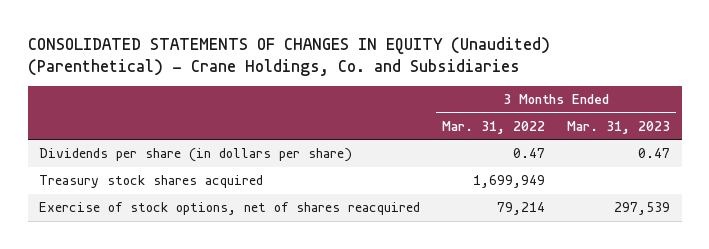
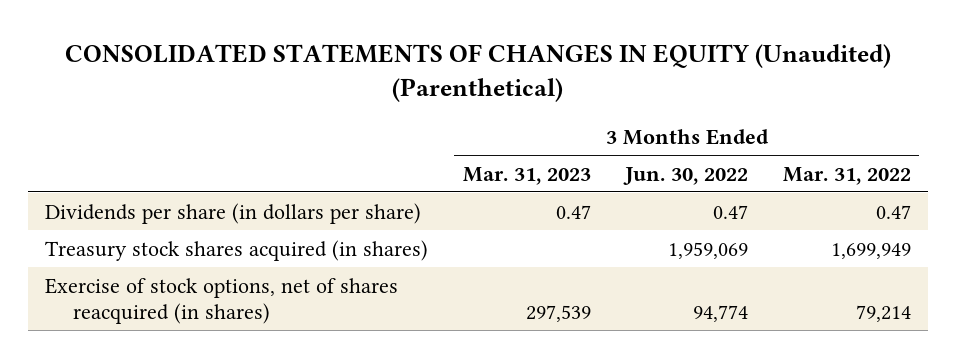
[27,36,550,76] CONSOLIDATED STATEMENTS OF CHANGES IN EQUITY (Unaudited) (Parenthetical) - Crane Holdings, Co. and Subsidiaries -> [64,44,891,103] CONSOLIDATED STATEMENTS OF CHANGES IN EQUITY (Unaudited) (Parenthetical)
none -> [623,166,749,185] Jun. 30, 2022
[38,175,263,189] Treasury stock shares acquired -> [45,239,429,261] Treasury stock shares acquired (in shares)
[38,202,420,216] Exercise of stock options, net of shares reacquired -> [45,277,399,325] Exercise of stock options, net of shares reacquired (in shares)

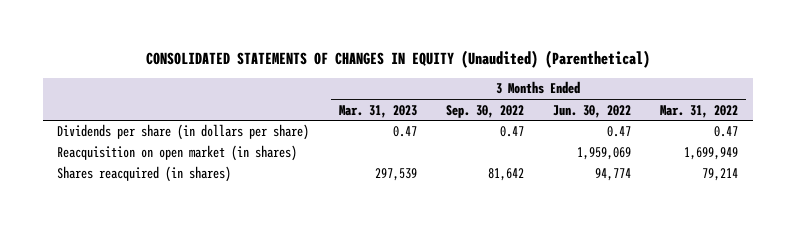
none -> [445,104,524,118] Sep. 30, 2022
[45,239,429,261] Treasury stock shares acquired (in shares) -> [57,145,298,162] Reacquisition on open market (in shares)
[45,277,399,325] Exercise of stock options, net of shares reacquired (in shares) -> [57,166,232,183] Shares reacquired (in shares)

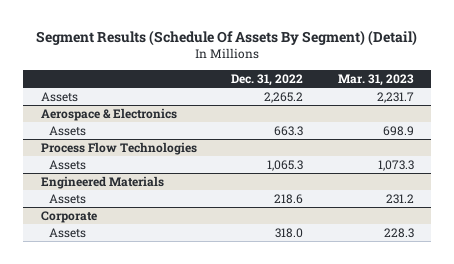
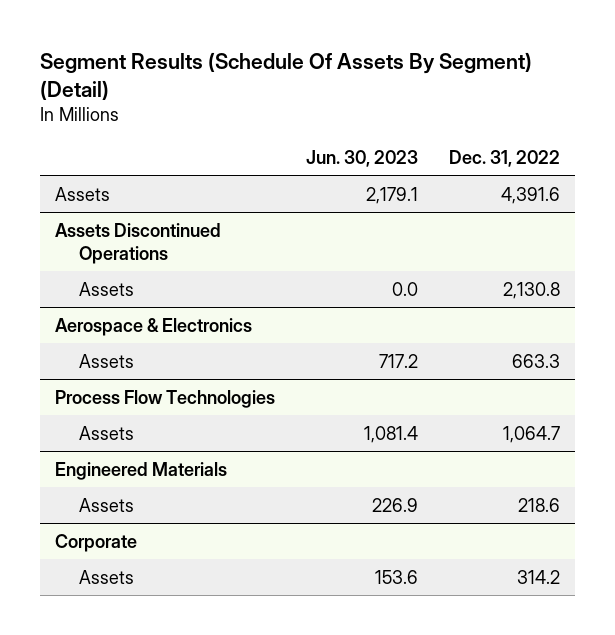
[337,74,414,87] Mar. 31, 2023 -> none
none -> [306,150,419,168] Jun. 30, 2023
[264,91,304,103] 2,265.2 -> [500,186,560,204] 4,391.6
none -> [55,222,222,265] Assets Discontinued Operations
none -> [79,281,135,296] Assets
[267,159,304,171] 1,065.3 -> [502,425,560,443] 1,064.7
[275,227,304,238] 318.0 -> [516,569,560,584] 314.2

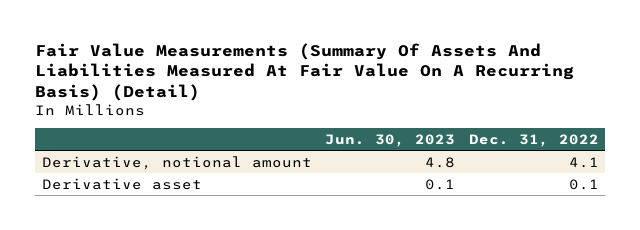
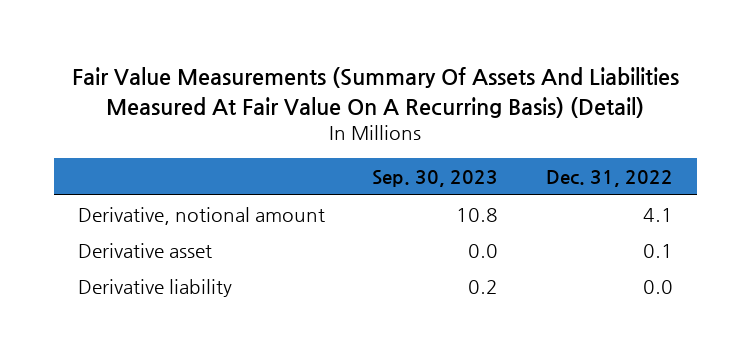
[325,133,456,147] Jun. 30, 2023 -> none
none -> [372,170,499,188] Sep. 30, 2023
none -> [78,278,233,297] Derivative liability

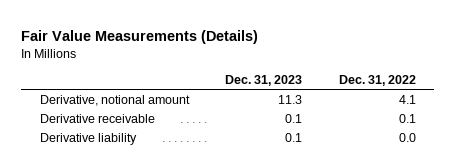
[72,66,680,118] Fair Value Measurements (Summary Of Assets And Liabilities Measured At Fair Value On A Recurring Basis) (Detail) -> [21,29,259,44] Fair Value Measurements (Details)
[372,170,499,188] Sep. 30, 2023 -> none
none -> [225,75,303,87] Dec. 31, 2023
[78,242,213,258] Derivative asset -> [39,113,155,123] Derivative receivable

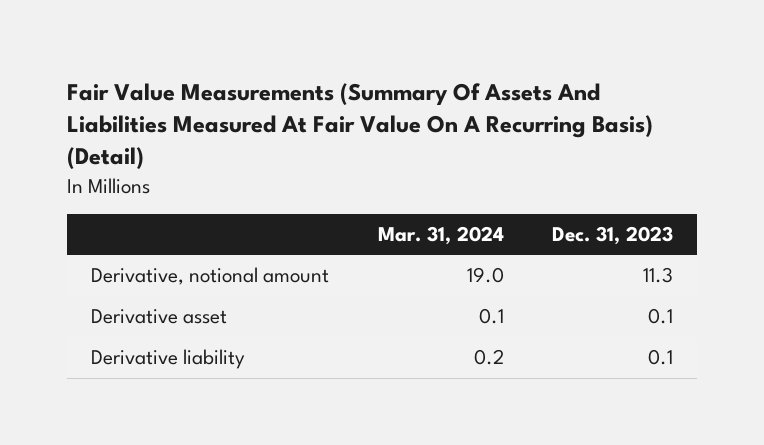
[21,29,259,44] Fair Value Measurements (Details) -> [67,82,654,170] Fair Value Measurements (Summary Of Assets And Liabilities Measured At Fair Value On A Recurring Basis) (Detail)
[339,75,417,87] Dec. 31, 2022 -> none
none -> [377,225,504,245] Mar. 31, 2024
[39,113,155,123] Derivative receivable -> [91,309,228,325] Derivative asset

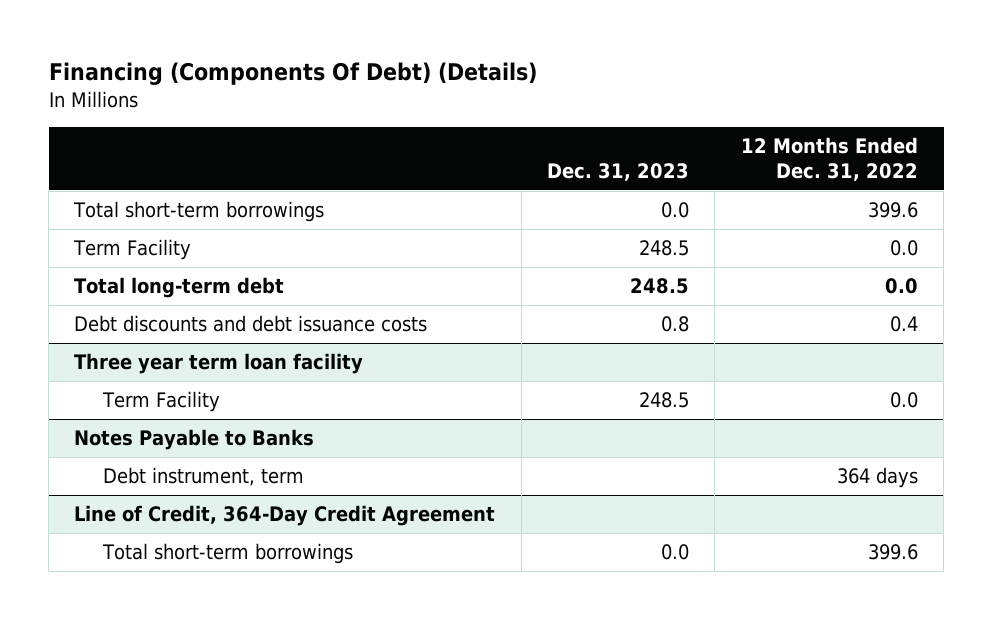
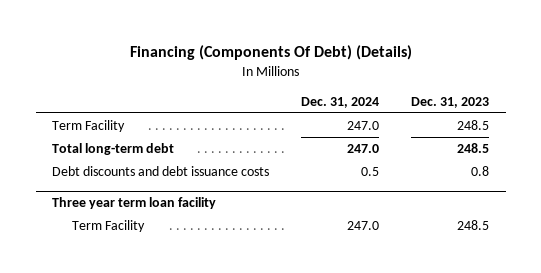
[740,136,918,182] 12 Months Ended Dec. 31, 2022 -> none
none -> [301,96,380,108] Dec. 31, 2024
[73,201,325,223] Total short-term borrowings -> none
[74,429,315,451] Notes Payable to Banks -> none
[102,467,304,487] Debt instrument, term -> none
[74,505,496,527] Line of Credit, 364-Day Credit Agreement -> none
[101,543,353,565] Total short-term borrowings -> none

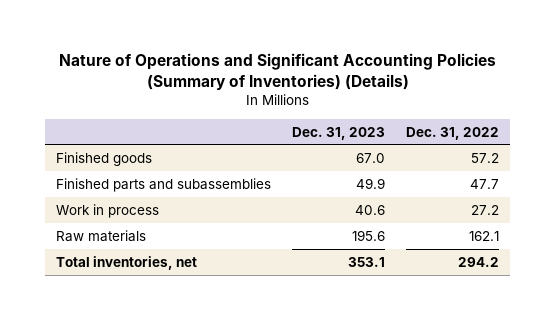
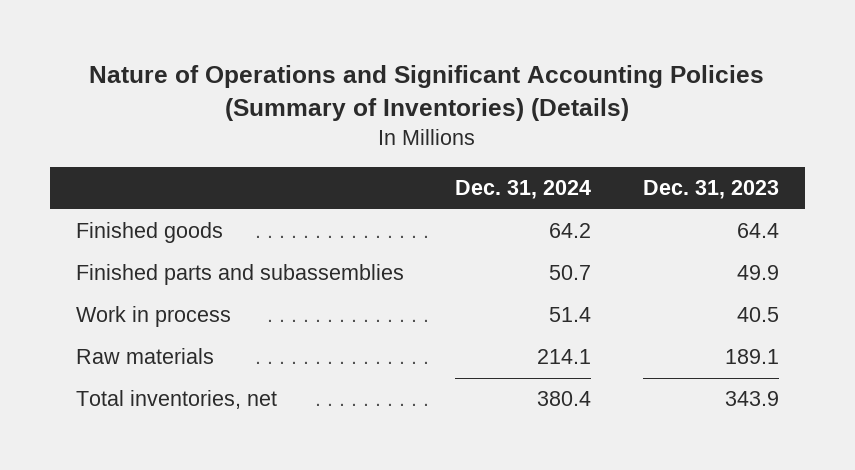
[406,126,500,140] Dec. 31, 2022 -> none
none -> [455,180,592,200] Dec. 31, 2024
[356,152,386,163] 67.0 -> [737,223,780,239] 64.4
[355,204,386,215] 40.6 -> [737,307,780,323] 40.5
[352,229,386,241] 195.6 -> [725,349,780,365] 189.1
[348,256,386,267] 353.1 -> [725,391,780,407] 343.9

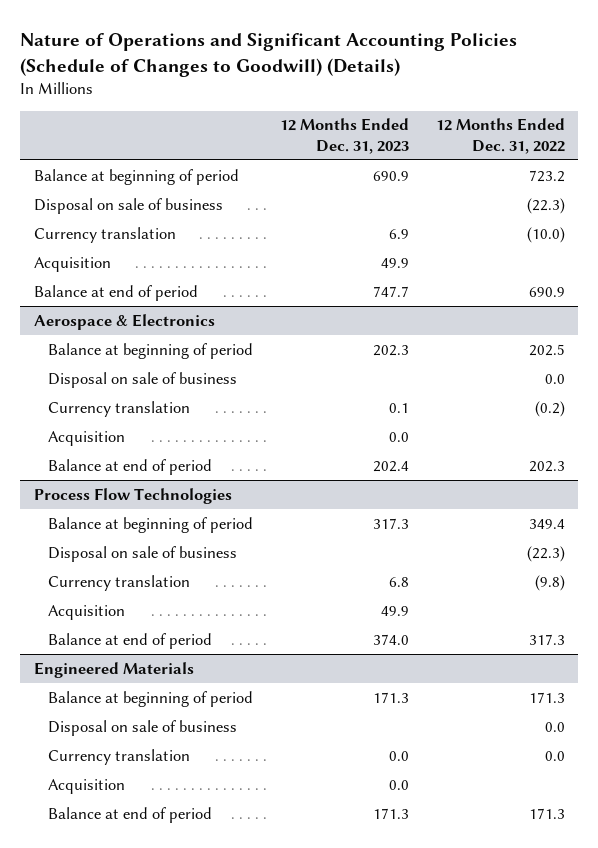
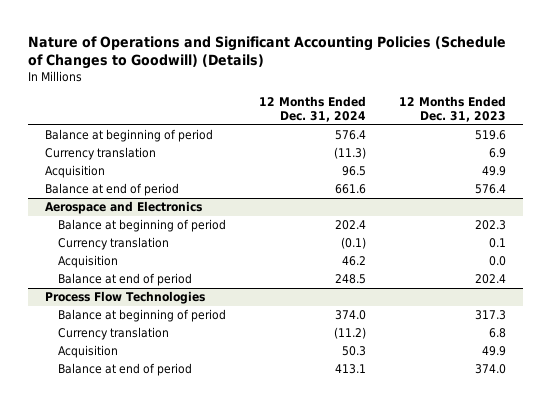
[435,118,565,154] 12 Months Ended Dec. 31, 2022 -> none
none -> [259,96,367,123] 12 Months Ended Dec. 31, 2024
[33,197,223,214] Disposal on sale of business -> none
[373,170,410,181] 690.9 -> [475,130,507,141] 519.6
[373,285,410,297] 747.7 -> [475,184,507,195] 576.4
[33,313,215,330] Aerospace & Electronics -> [44,201,202,215] Aerospace and Electronics
[48,371,238,388] Disposal on sale of business -> none
[48,545,238,562] Disposal on sale of business -> none
[33,661,194,678] Engineered Materials -> none
[48,690,254,707] Balance at beginning of period -> none
[48,719,238,736] Disposal on sale of business -> none
[48,748,191,765] Currency translation -> none
[48,778,126,794] Acquisition -> none
[48,806,213,823] Balance at end of period -> none

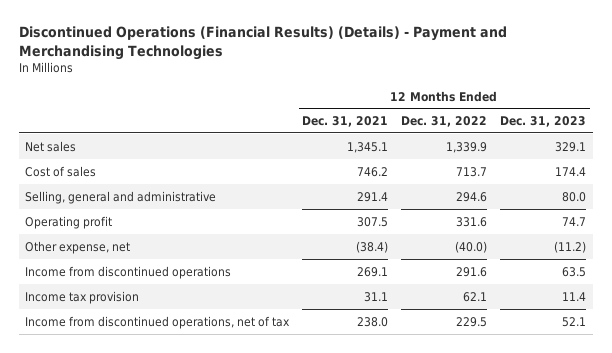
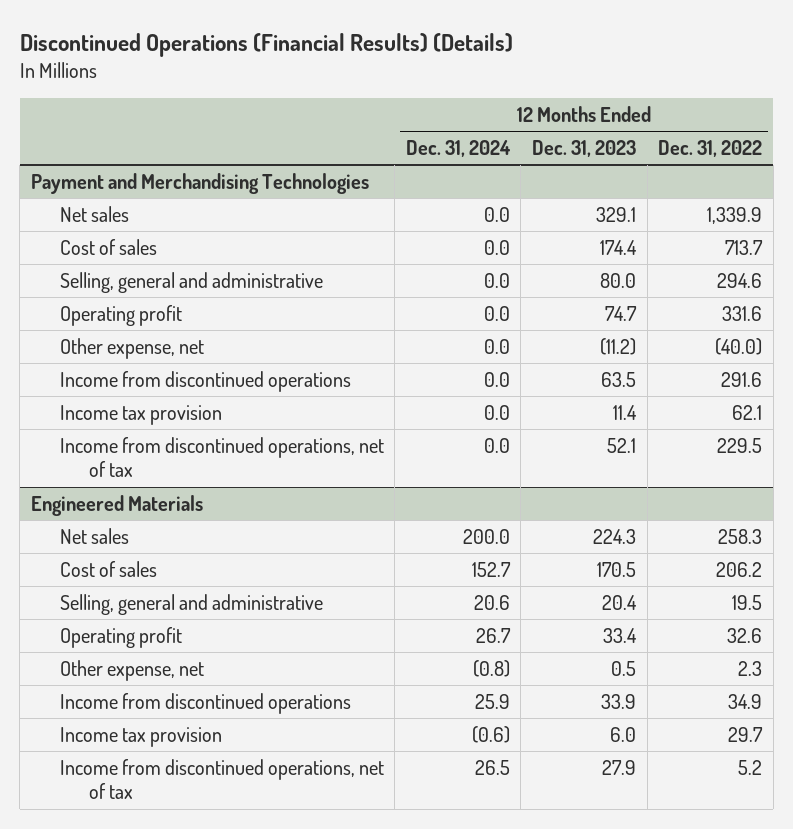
[18,26,507,60] Discontinued Operations (Financial Results) (Details) - Payment and Merchandising Technologies -> [19,32,513,57] Discontinued Operations (Financial Results) (Details)
[302,116,389,128] Dec. 31, 2021 -> none
none -> [405,139,511,157] Dec. 31, 2024
none -> [30,172,369,194] Payment and Merchandising Technologies
none -> [30,494,203,516] Engineered Materials
none -> [59,527,129,544] Net sales
none -> [59,560,157,577] Cost of sales
none -> [59,593,323,615] Selling, general and administrative
none -> [59,626,182,648] Operating profit
none -> [59,659,204,681] Other expense, net
none -> [59,692,351,714] Income from discontinued operations
none -> [59,726,222,747] Income tax provision
none -> [59,758,384,800] Income from discontinued operations, net of tax

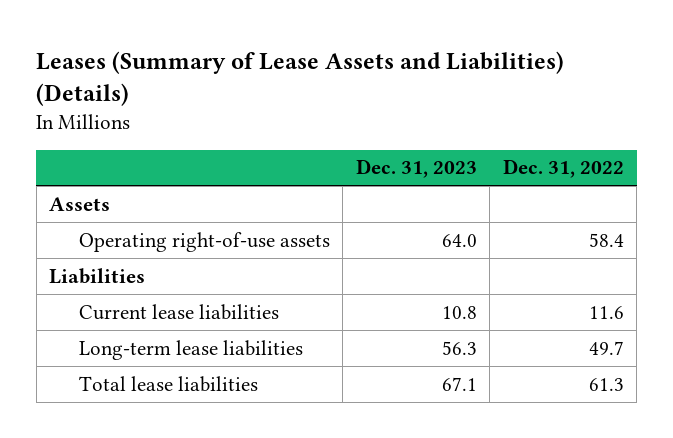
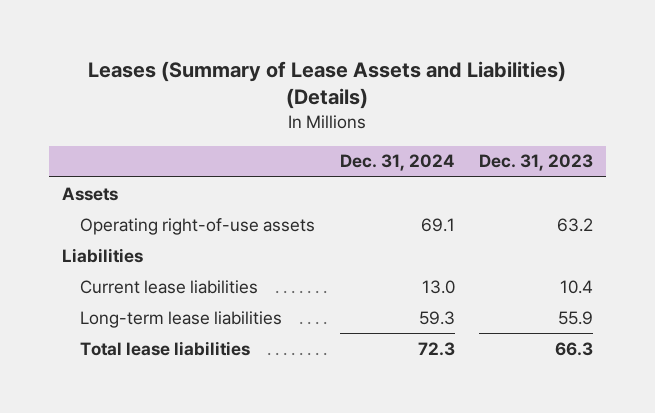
[502,159,624,179] Dec. 31, 2022 -> none
none -> [339,154,455,172] Dec. 31, 2024
[441,233,477,247] 64.0 -> [557,217,594,232] 63.2
[441,305,477,319] 10.8 -> [560,279,594,294] 10.4
[441,340,477,355] 56.3 -> [558,310,594,325] 55.9
[441,376,477,391] 67.1 -> [555,341,594,356] 66.3

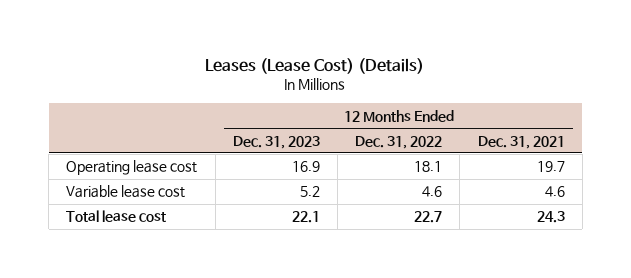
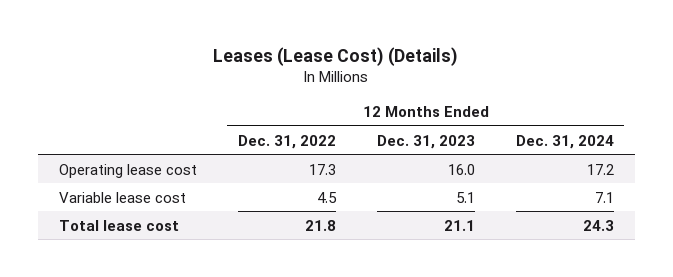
[477,135,565,149] Dec. 31, 2021 -> none
none -> [515,134,614,149] Dec. 31, 2024
[291,161,320,173] 16.9 -> [447,163,475,175] 16.0
[414,161,443,173] 18.1 -> [308,163,336,175] 17.3
[299,186,320,198] 5.2 -> [455,191,475,203] 5.1
[422,186,443,198] 4.6 -> [316,191,337,203] 4.5
[291,211,320,224] 22.1 -> [443,219,475,231] 21.1
[414,211,443,224] 22.7 -> [304,219,336,231] 21.8

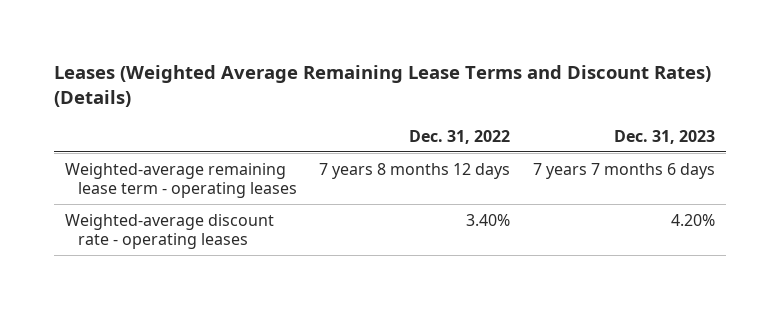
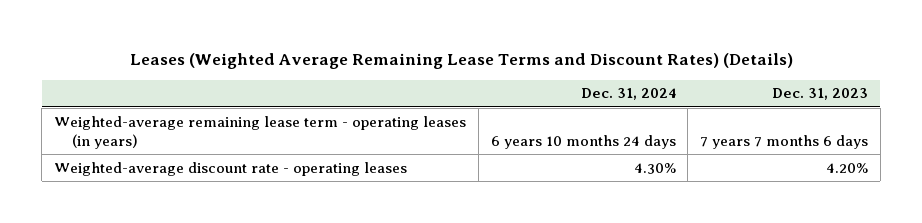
[409,129,511,144] Dec. 31, 2022 -> none
none -> [580,88,676,101] Dec. 31, 2024
[65,162,298,199] Weighted-average remaining lease term - operating leases -> [54,115,467,149] Weighted-average remaining lease term - operating leases (in years)

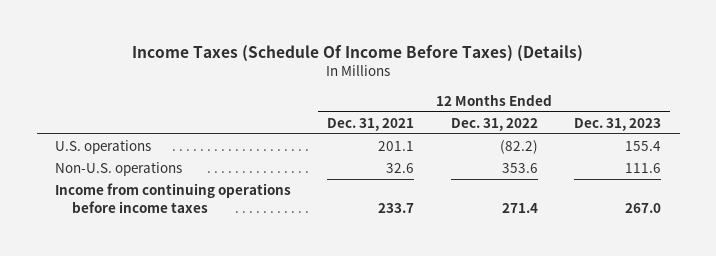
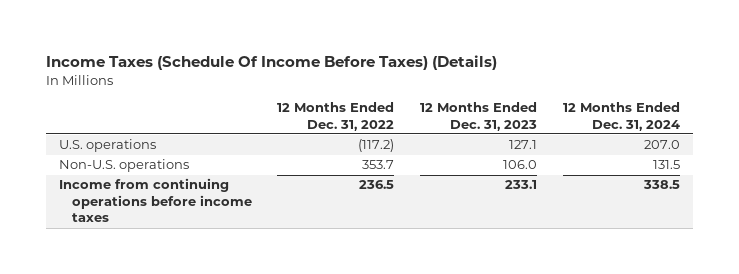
[327,117,415,131] Dec. 31, 2021 -> none
none -> [563,102,681,131] 12 Months Ended Dec. 31, 2024
[499,139,538,154] (82.2) -> [358,139,395,153] (117.2)
[625,140,662,151] 155.4 -> [509,140,538,150] 127.1
[501,162,538,173] 353.6 -> [362,160,395,170] 353.7
[625,162,662,173] 111.6 -> [503,160,538,170] 106.0
[501,202,538,213] 271.4 -> [359,180,395,190] 236.5
[625,202,662,213] 267.0 -> [505,180,538,190] 233.1

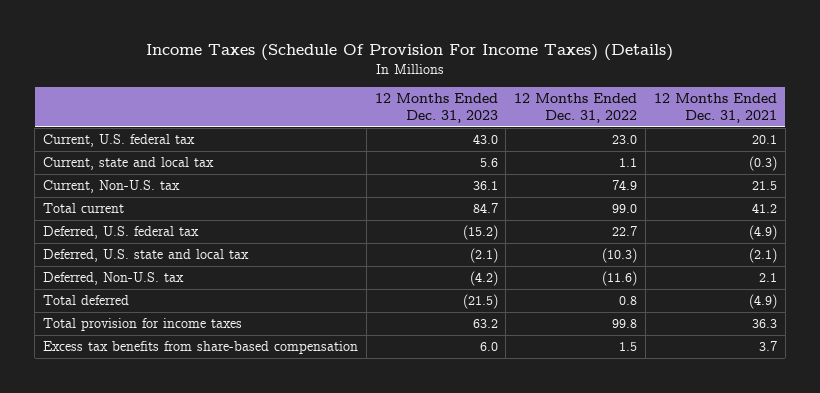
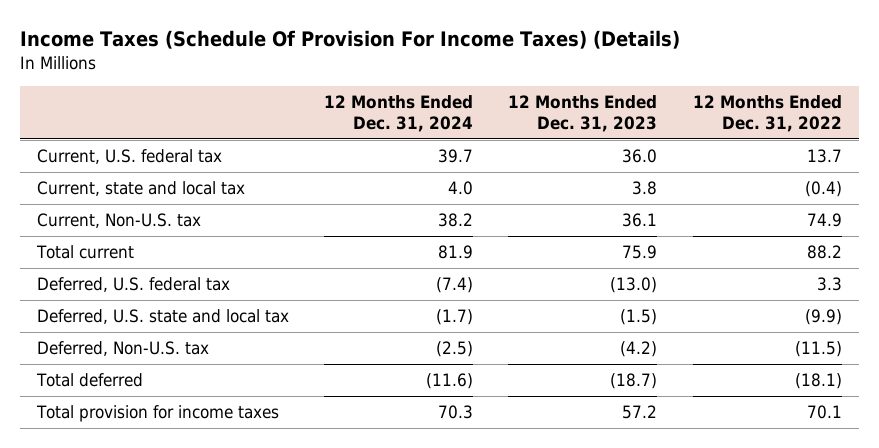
[653,92,777,123] 12 Months Ended Dec. 31, 2021 -> none
none -> [324,94,474,133] 12 Months Ended Dec. 31, 2024
[472,133,498,144] 43.0 -> [622,149,658,164] 36.0
[612,134,638,144] 23.0 -> [806,149,842,164] 13.7
[479,157,498,167] 5.6 -> [632,181,658,196] 3.8
[619,157,638,167] 1.1 -> [804,181,842,198] (0.4)
[42,340,358,354] Excess tax benefits from share-based compensation -> none
[472,202,498,213] 84.7 -> [622,245,658,260] 75.9
[612,203,638,213] 99.0 -> [806,245,842,260] 88.2
[462,224,498,240] (15.2) -> [610,277,658,294] (13.0)
[612,225,638,236] 22.7 -> [816,277,842,292] 3.3
[469,247,498,263] (2.1) -> [620,309,658,326] (1.5)
[602,247,638,263] (10.3) -> [804,309,842,326] (9.9)
[602,270,638,286] (11.6) -> [794,341,842,358] (11.5)
[462,293,498,309] (21.5) -> [610,373,658,390] (18.7)
[619,295,638,305] 0.8 -> [794,373,842,390] (18.1)
[472,318,498,328] 63.2 -> [622,405,658,420] 57.2
[612,318,638,328] 99.8 -> [806,405,842,420] 70.1

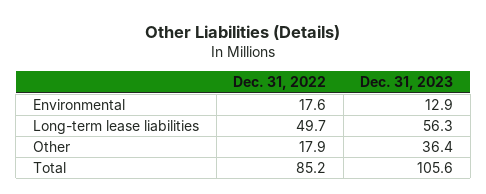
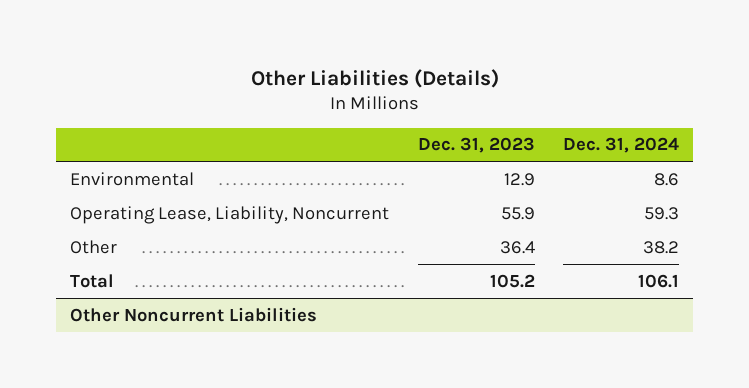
[233,76,327,91] Dec. 31, 2022 -> none
none -> [562,137,679,154] Dec. 31, 2024
[32,119,199,134] Long-term lease liabilities -> none
none -> [70,205,390,224] Operating Lease, Liability, Noncurrent
[417,161,454,173] 105.6 -> [489,273,535,288] 105.2
none -> [70,306,318,322] Other Noncurrent Liabilities

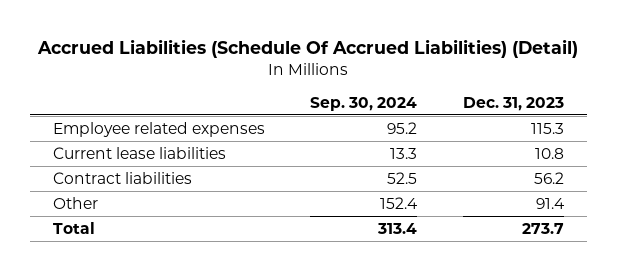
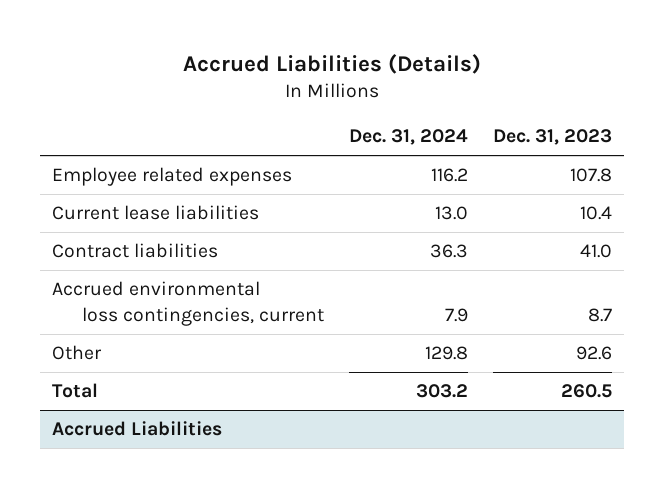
[37,38,579,58] Accrued Liabilities (Schedule Of Accrued Liabilities) (Detail) -> [182,53,481,74] Accrued Liabilities (Details)
[310,96,418,111] Sep. 30, 2024 -> none
none -> [348,129,468,146] Dec. 31, 2024
[530,122,564,134] 115.3 -> [569,168,612,183] 107.8
[534,147,564,159] 10.8 -> [579,206,612,221] 10.4
[533,171,564,184] 56.2 -> [579,244,612,259] 41.0
none -> [52,281,324,326] Accrued environmental loss contingencies, current
[535,197,565,209] 91.4 -> [575,346,612,361] 92.6
[521,222,564,234] 273.7 -> [560,384,612,399] 260.5
none -> [52,421,223,437] Accrued Liabilities

